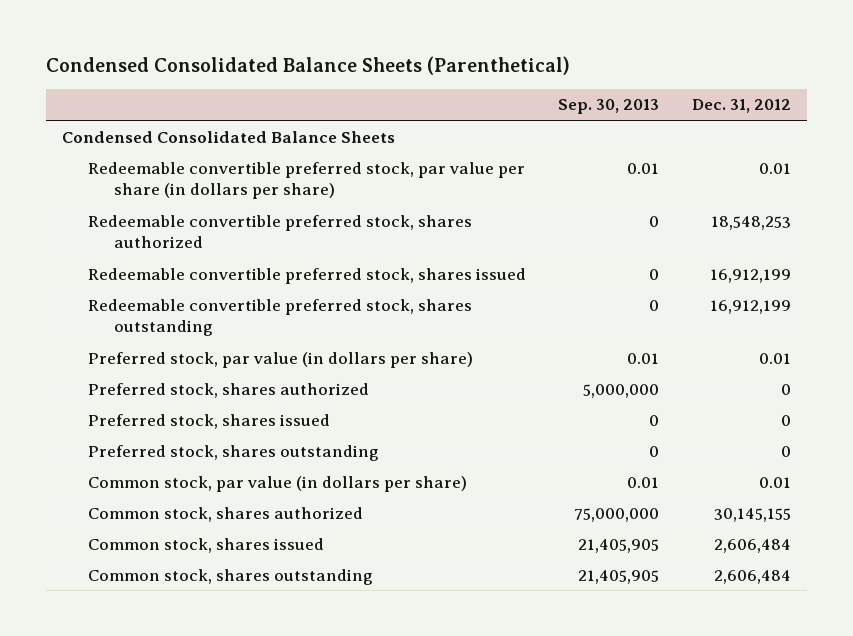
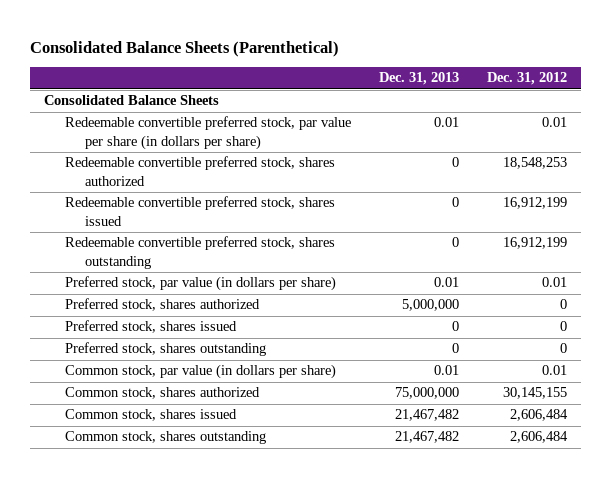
[45,55,570,75] Condensed Consolidated Balance Sheets (Parenthetical) -> [30,40,340,57] Consolidated Balance Sheets (Parenthetical)
[558,99,660,115] Sep. 30, 2013 -> none
none -> [378,72,459,86] Dec. 31, 2013
[61,130,395,143] Condensed Consolidated Balance Sheets -> [44,95,220,106] Consolidated Balance Sheets

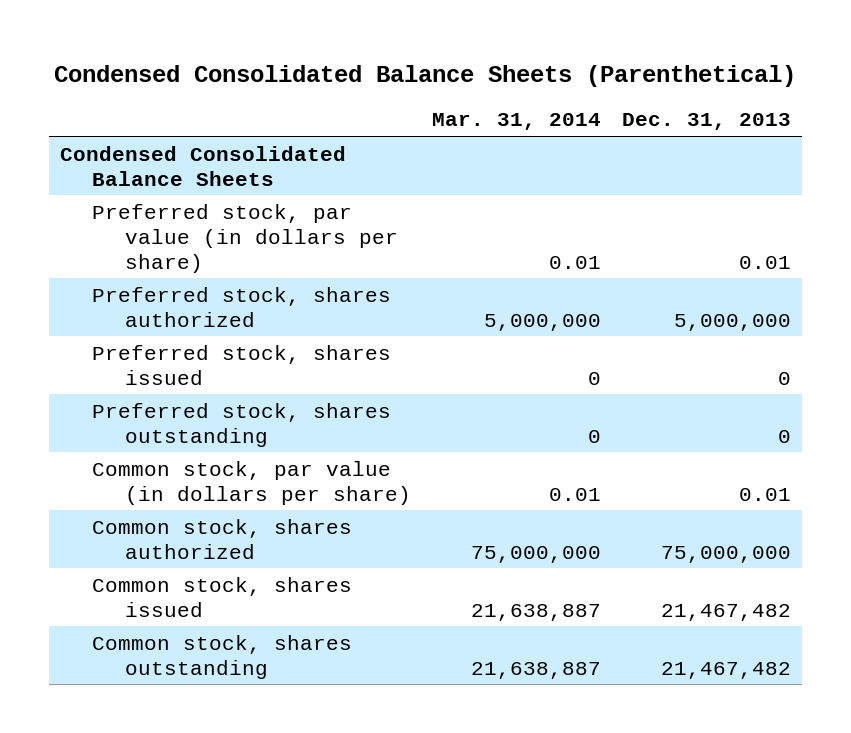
[30,40,340,57] Consolidated Balance Sheets (Parenthetical) -> [54,64,797,87] Condensed Consolidated Balance Sheets (Parenthetical)
[487,72,568,86] Dec. 31, 2012 -> none
none -> [432,113,602,131] Mar. 31, 2014
[64,116,351,150] Redeemable convertible preferred stock, par value per share (in dollars per share) -> none
[64,156,335,186] Redeemable convertible preferred stock, shares authorized -> none
[64,196,335,226] Redeemable convertible preferred stock, shares issued -> none
[64,236,335,269] Redeemable convertible preferred stock, shares outstanding -> none
[44,95,220,106] Consolidated Balance Sheets -> [59,145,346,186] Condensed Consolidated Balance Sheets

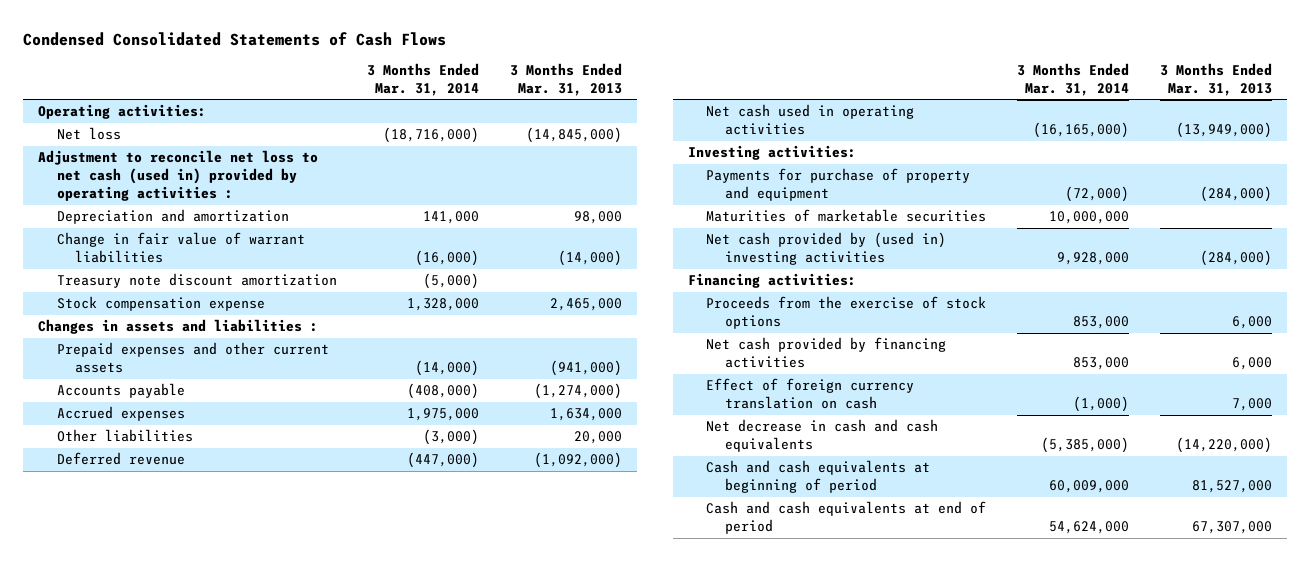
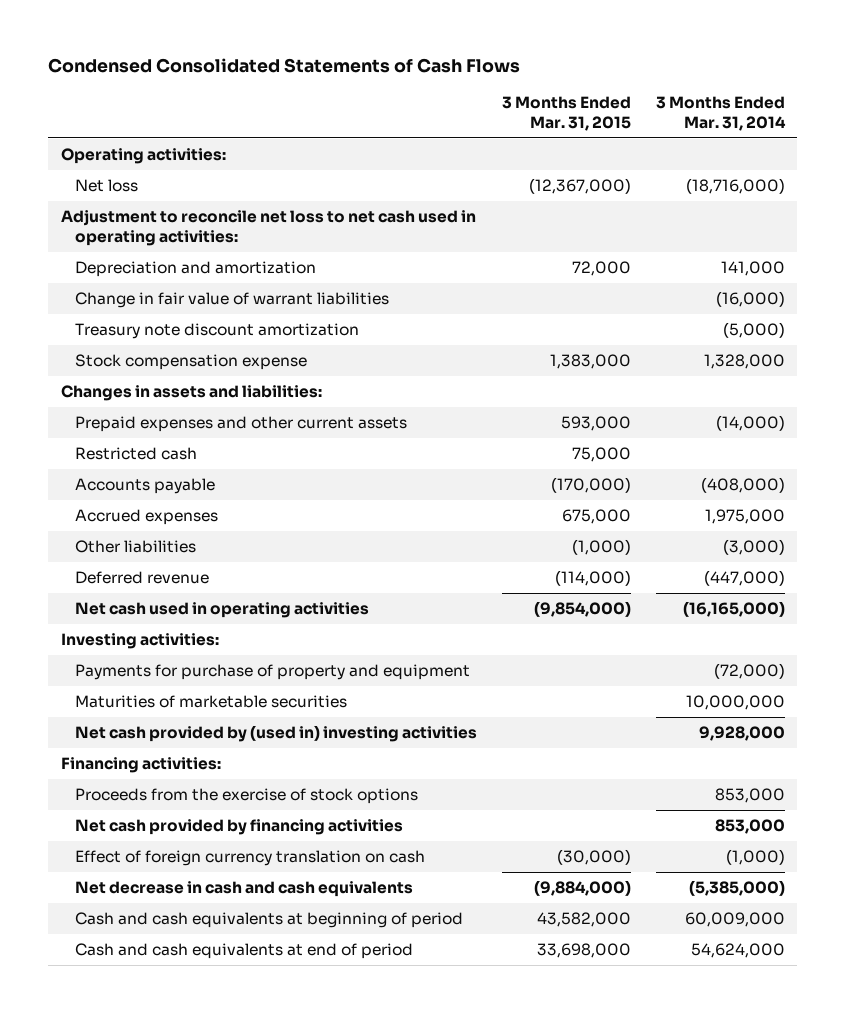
[510,62,623,96] 3 Months Ended Mar. 31, 2013 -> none
none -> [501,96,631,131] 3 Months Ended Mar. 31, 2015
[38,150,319,201] Adjustment to reconcile net loss to net cash (used in) provided by operating activities : -> [60,210,476,246] Adjustment to reconcile net loss to net cash used in operating activities:
[38,319,319,335] Changes in assets and liabilities : -> [60,385,322,402] Changes in assets and liabilities:
none -> [74,447,197,461] Restricted cash

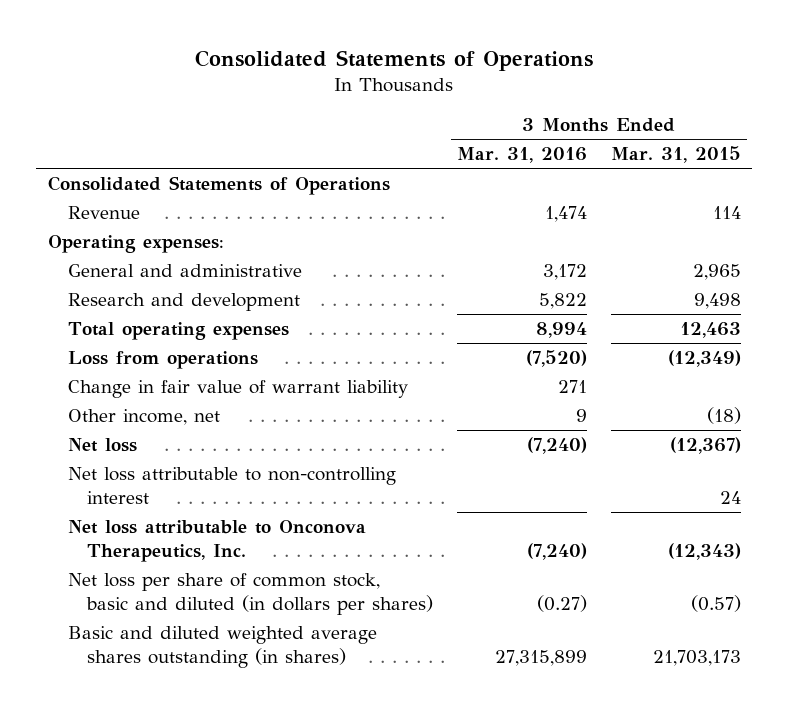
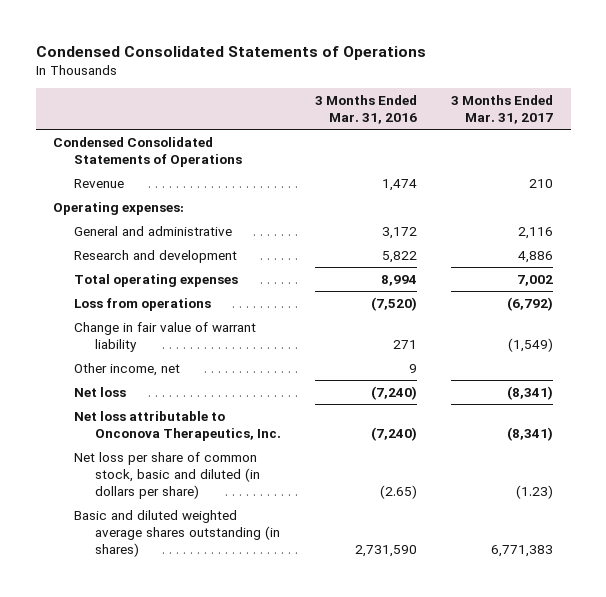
[195,49,594,71] Consolidated Statements of Operations -> [35,45,426,60] Condensed Consolidated Statements of Operations
[610,146,741,164] Mar. 31, 2015 -> none
none -> [451,94,554,124] 3 Months Ended Mar. 31, 2017
[47,176,390,196] Consolidated Statements of Operations -> [52,136,242,167] Condensed Consolidated Statements of Operations
[67,467,396,504] Net loss attributable to non-controlling interest -> none
[67,573,434,615] Net loss per share of common stock, basic and diluted (in dollars per shares) -> [73,451,261,499] Net loss per share of common stock, basic and diluted (in dollars per share)
[536,594,587,612] (0.27) -> [380,484,418,499] (2.65)
[494,649,587,666] 27,315,899 -> [355,544,418,557] 2,731,590

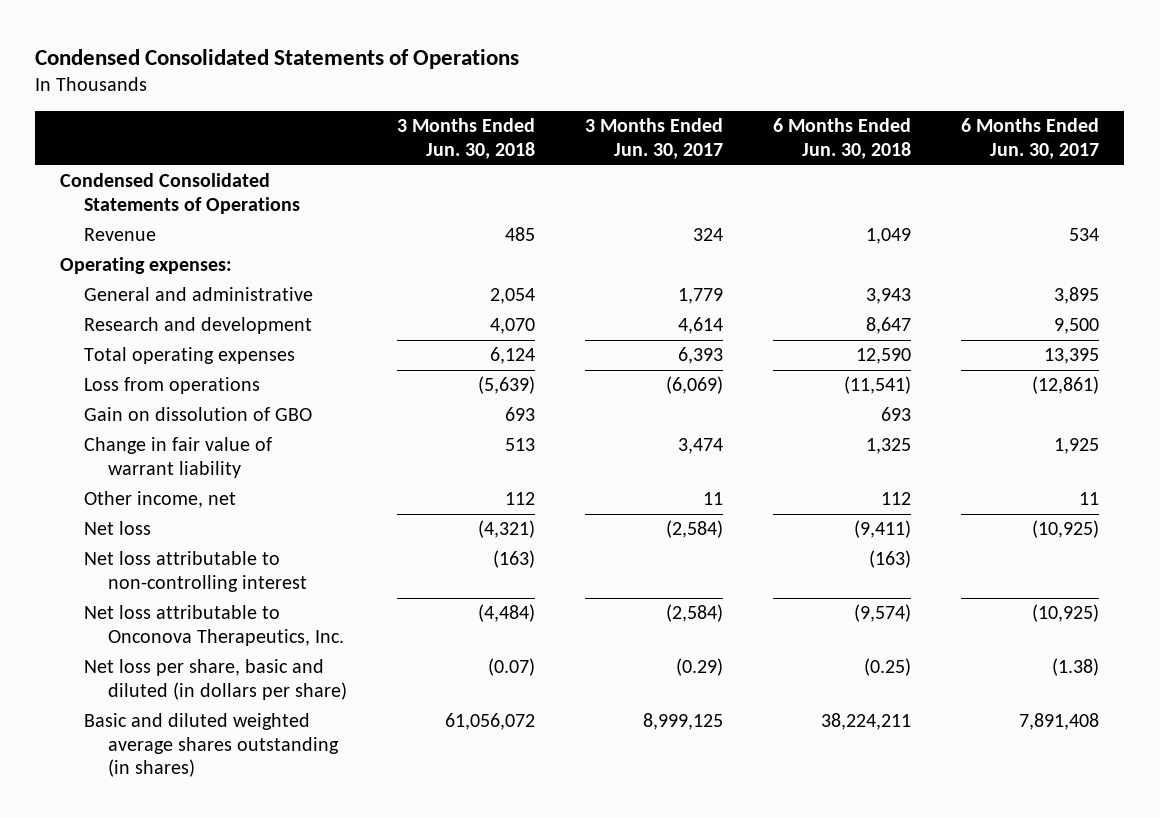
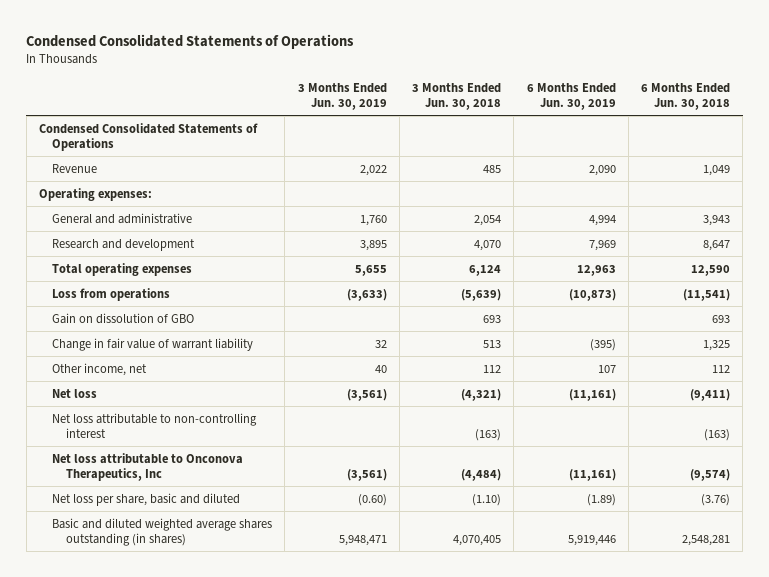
[585,118,724,159] 3 Months Ended Jun. 30, 2017 -> none
[961,118,1100,159] 6 Months Ended Jun. 30, 2017 -> none
none -> [297,83,387,111] 3 Months Ended Jun. 30, 2019
none -> [526,83,616,111] 6 Months Ended Jun. 30, 2019
[84,605,345,646] Net loss attributable to Onconova Therapeutics, Inc. -> [52,452,244,481] Net loss attributable to Onconova Therapeutics, Inc
[84,659,348,700] Net loss per share, basic and diluted (in dollars per share) -> [52,492,241,506] Net loss per share, basic and diluted
[488,658,536,677] (0.07) -> [472,493,502,506] (1.10)
[864,658,912,677] (0.25) -> [701,493,731,506] (3.76)
[445,713,536,731] 61,056,072 -> [453,534,502,546] 4,070,405
[821,713,912,731] 38,224,211 -> [682,534,731,546] 2,548,281

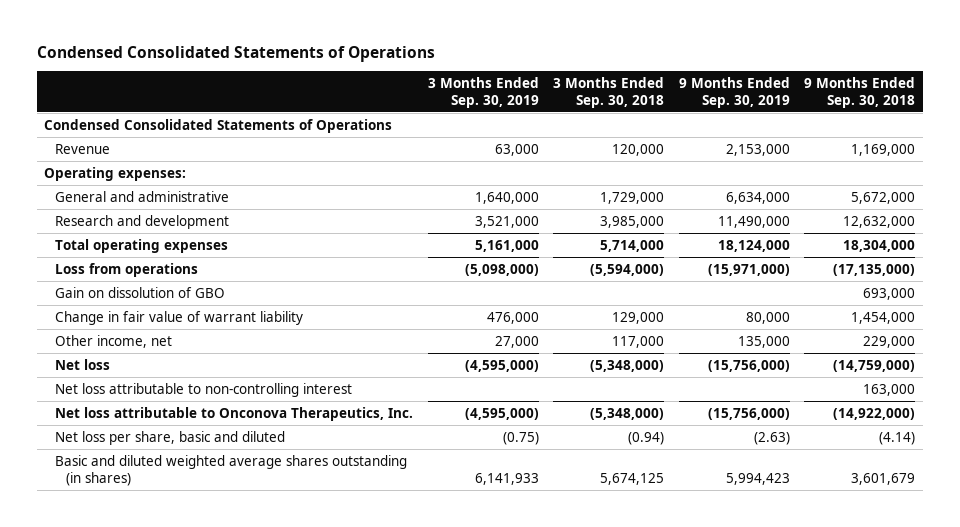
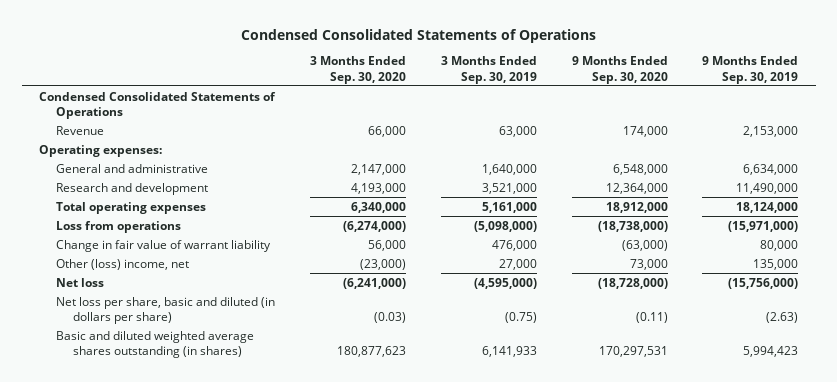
[553,77,665,108] 3 Months Ended Sep. 30, 2018 -> none
[804,77,916,108] 9 Months Ended Sep. 30, 2018 -> none
none -> [309,56,406,84] 3 Months Ended Sep. 30, 2020
none -> [571,56,668,84] 9 Months Ended Sep. 30, 2020
[55,286,226,298] Gain on dissolution of GBO -> none
[55,334,173,348] Other income, net -> [56,258,190,270] Other (loss) income, net
[55,382,353,397] Net loss attributable to non-controlling interest -> none
[55,406,414,421] Net loss attributable to Onconova Therapeutics, Inc. -> none
[55,430,286,445] Net loss per share, basic and diluted -> [56,296,276,324] Net loss per share, basic and diluted (in dollars per share)

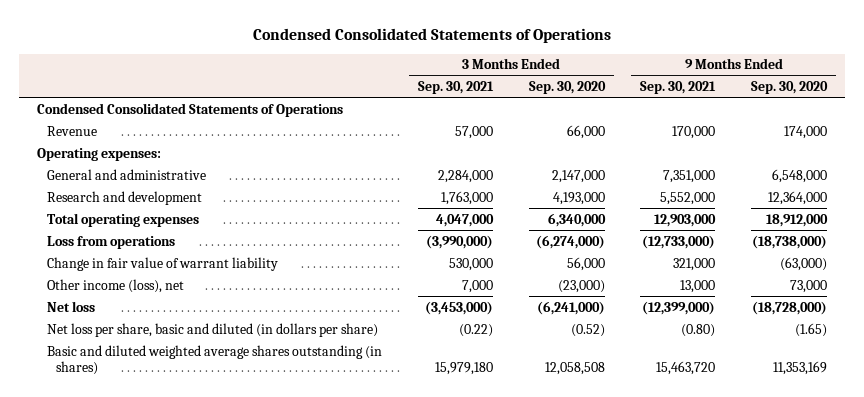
[440,56,537,84] 3 Months Ended Sep. 30, 2019 -> none
[702,56,799,84] 9 Months Ended Sep. 30, 2019 -> none
none -> [417,81,494,95] Sep. 30, 2021
none -> [640,81,717,95] Sep. 30, 2021
[56,258,190,270] Other (loss) income, net -> [46,278,184,293] Other income (loss), net
[373,311,406,323] (0.03) -> [570,323,605,337] (0.52)
[635,311,668,323] (0.11) -> [795,322,828,337] (1.65)
[336,345,406,357] 180,877,623 -> [544,361,605,375] 12,058,508
[598,345,668,357] 170,297,531 -> [773,360,828,375] 11,353,169

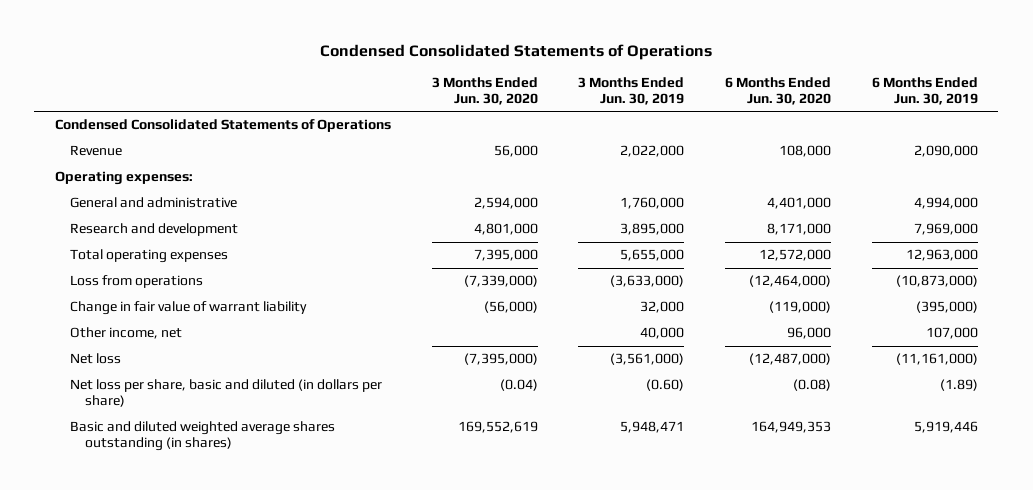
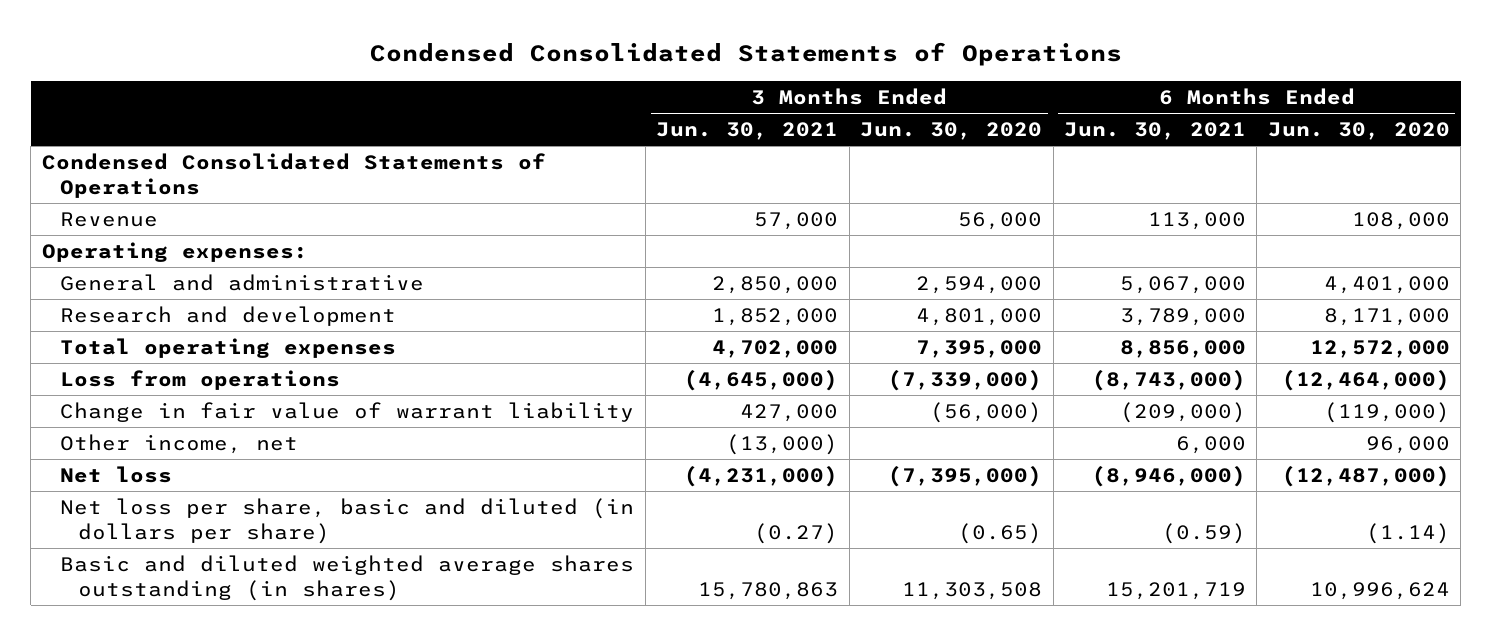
[578,76,685,105] 3 Months Ended Jun. 30, 2019 -> none
[872,76,979,105] 6 Months Ended Jun. 30, 2019 -> none
none -> [656,122,839,141] Jun. 30, 2021
none -> [1063,122,1246,141] Jun. 30, 2021
[499,379,538,392] (0.04) -> [958,523,1043,545] (0.65)
[793,379,832,392] (0.08) -> [1365,523,1450,545] (1.14)
[457,421,538,434] 169,552,619 -> [902,582,1043,601] 11,303,508
[751,421,832,434] 164,949,353 -> [1309,582,1450,601] 10,996,624

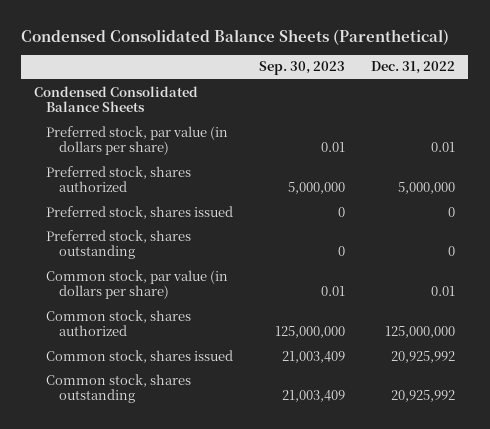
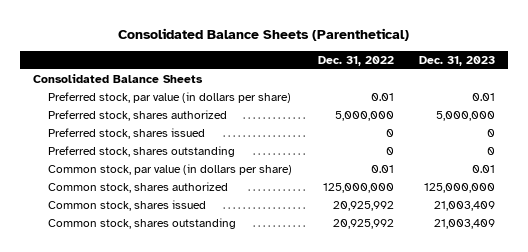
[21,28,450,45] Condensed Consolidated Balance Sheets (Parenthetical) -> [118,27,410,41] Consolidated Balance Sheets (Parenthetical)
[259,61,346,76] Sep. 30, 2023 -> none
none -> [419,55,496,66] Dec. 31, 2023
[34,85,199,113] Condensed Consolidated Balance Sheets -> [32,74,203,84] Consolidated Balance Sheets

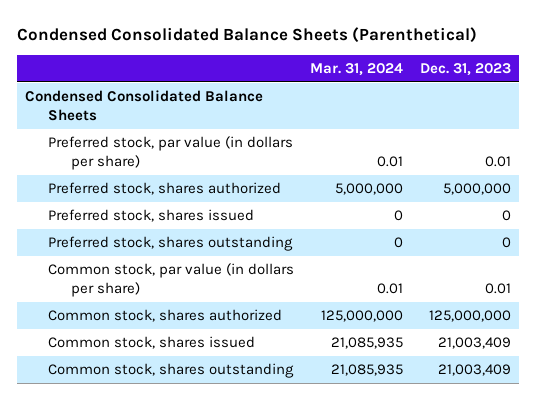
[118,27,410,41] Consolidated Balance Sheets (Parenthetical) -> [16,26,477,43] Condensed Consolidated Balance Sheets (Parenthetical)
[317,55,394,66] Dec. 31, 2022 -> none
none -> [310,62,404,76] Mar. 31, 2024
[32,74,203,84] Consolidated Balance Sheets -> [25,90,264,121] Condensed Consolidated Balance Sheets

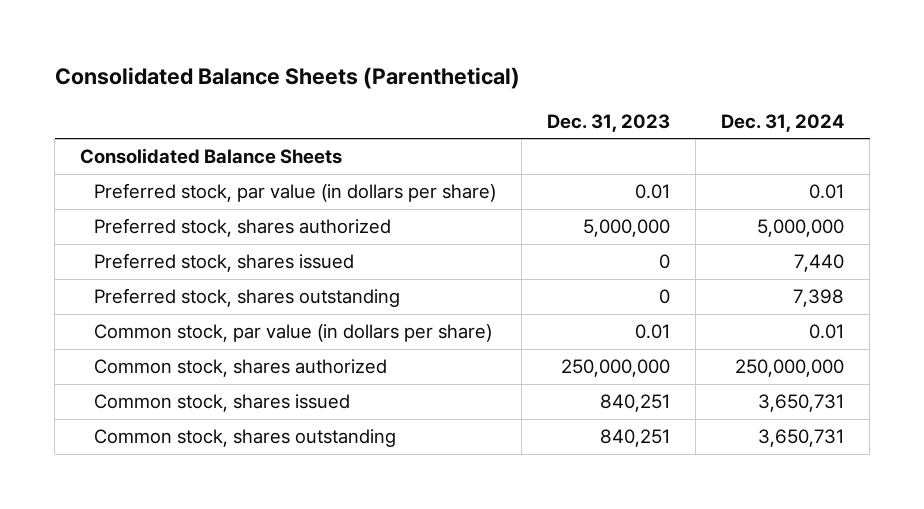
[16,26,477,43] Condensed Consolidated Balance Sheets (Parenthetical) -> [54,67,520,90] Consolidated Balance Sheets (Parenthetical)
[310,62,404,76] Mar. 31, 2024 -> none
none -> [720,113,844,132] Dec. 31, 2024
[25,90,264,121] Condensed Consolidated Balance Sheets -> [80,148,343,165] Consolidated Balance Sheets
[428,310,511,323] 125,000,000 -> [560,359,670,378] 250,000,000
[437,337,511,350] 21,003,409 -> [599,394,670,413] 840,251
[437,364,511,377] 21,003,409 -> [599,429,670,448] 840,251

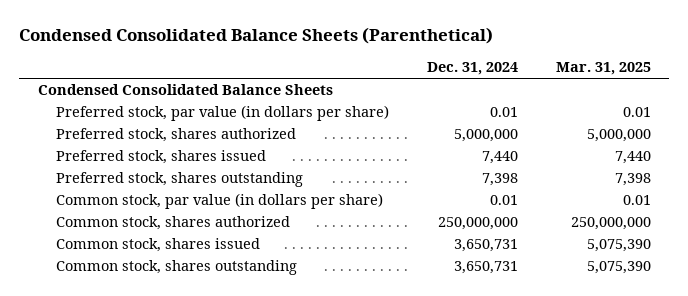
[54,67,520,90] Consolidated Balance Sheets (Parenthetical) -> [18,27,493,45] Condensed Consolidated Balance Sheets (Parenthetical)
[546,113,670,132] Dec. 31, 2023 -> none
none -> [555,62,651,76] Mar. 31, 2025
[80,148,343,165] Consolidated Balance Sheets -> [37,84,333,96] Condensed Consolidated Balance Sheets

